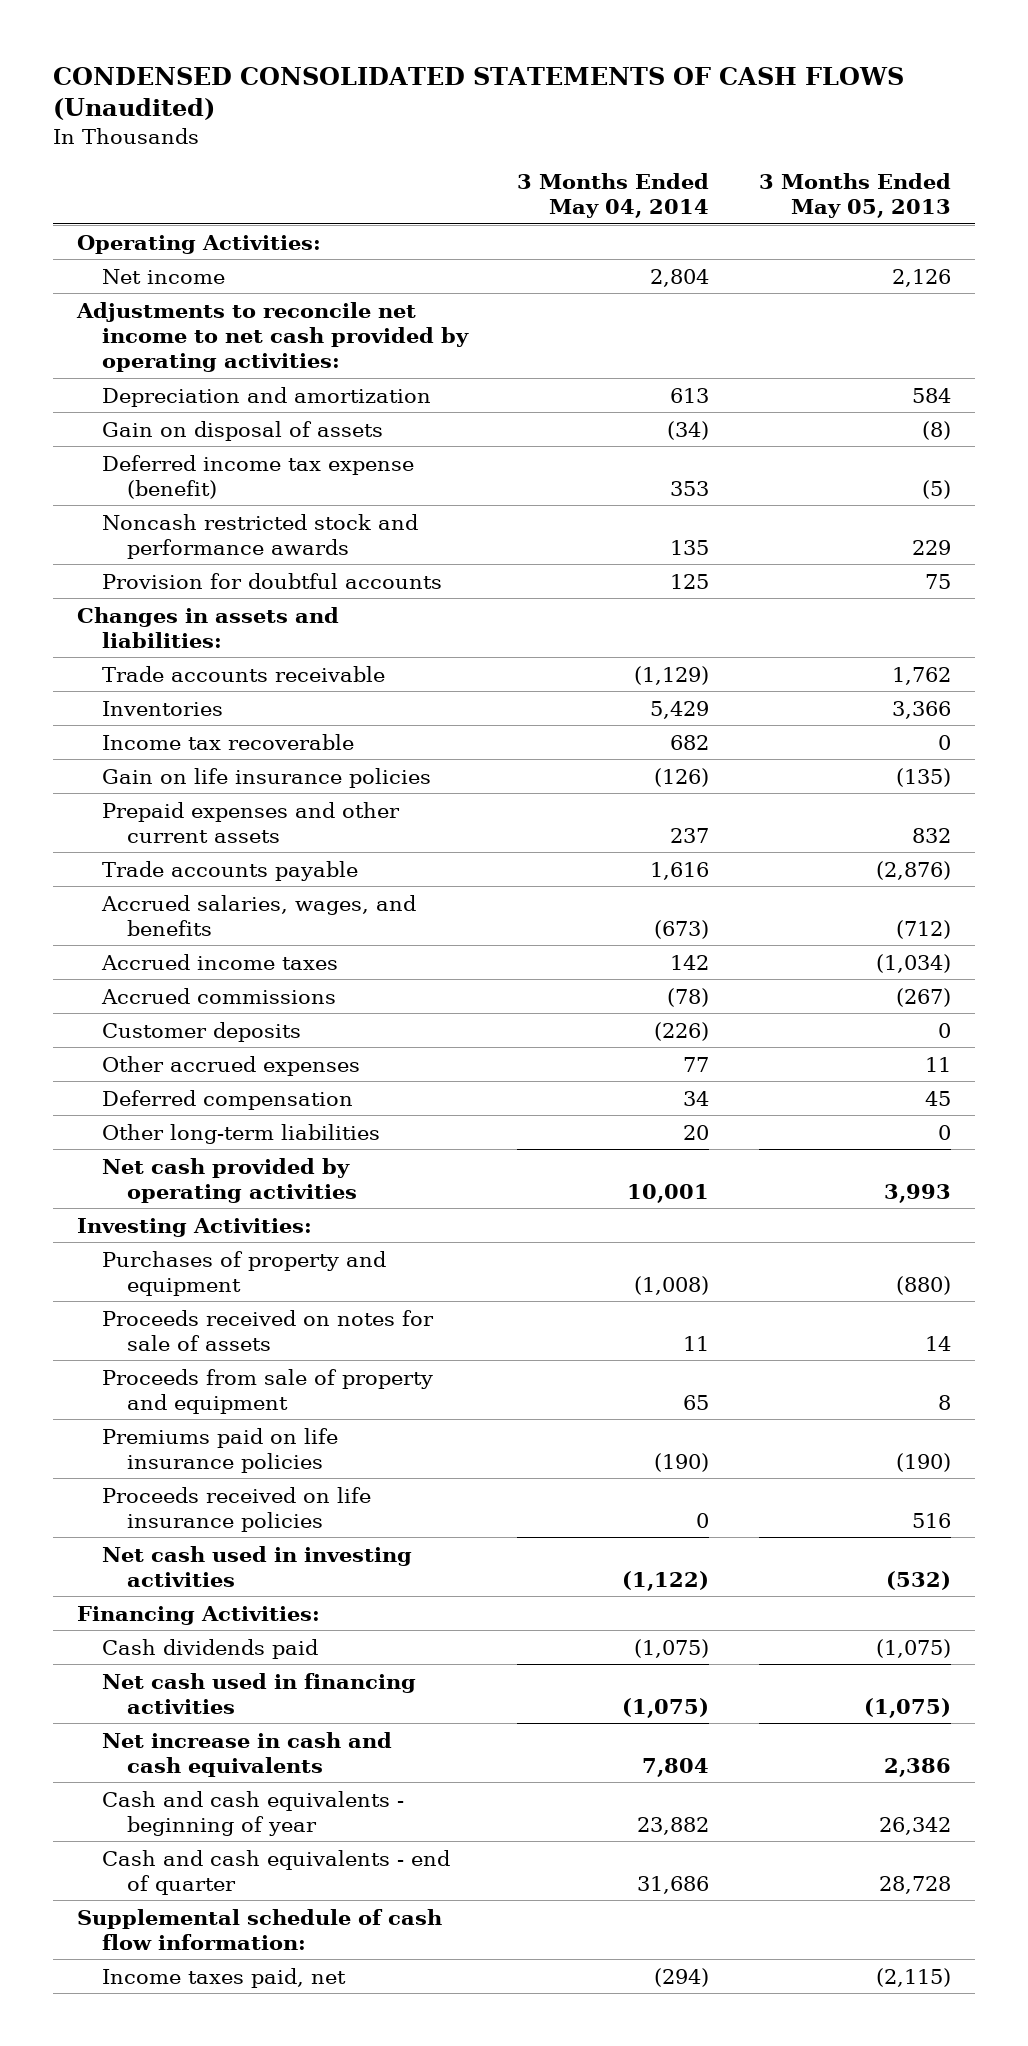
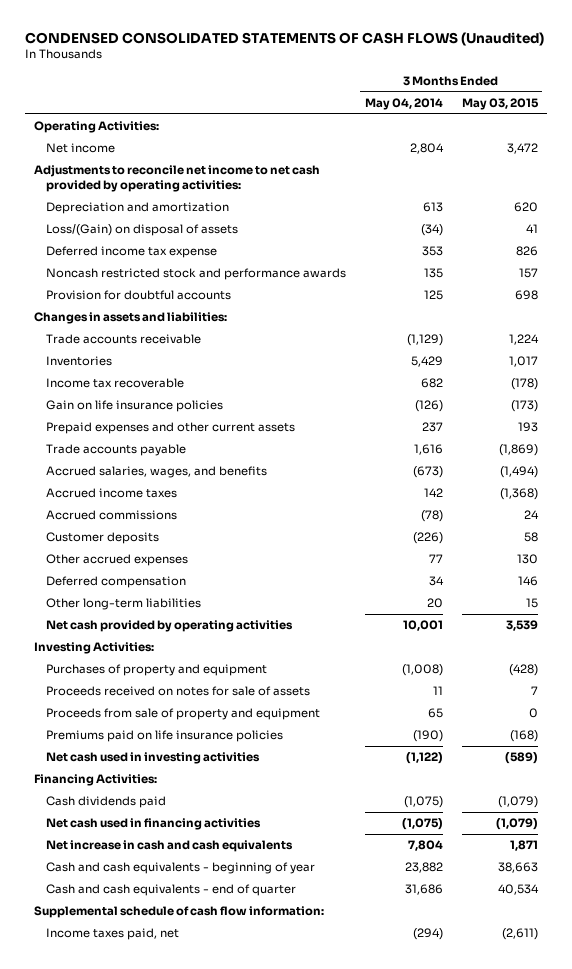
[758,173,951,219] 3 Months Ended May 05, 2013 -> none
none -> [461,98,539,111] May 03, 2015
[102,420,384,441] Gain on disposal of assets -> [46,224,239,237] Loss/(Gain) on disposal of assets
[102,454,415,499] Deferred income tax expense (benefit) -> [46,246,218,259] Deferred income tax expense
[102,1486,372,1532] Proceeds received on life insurance policies -> none

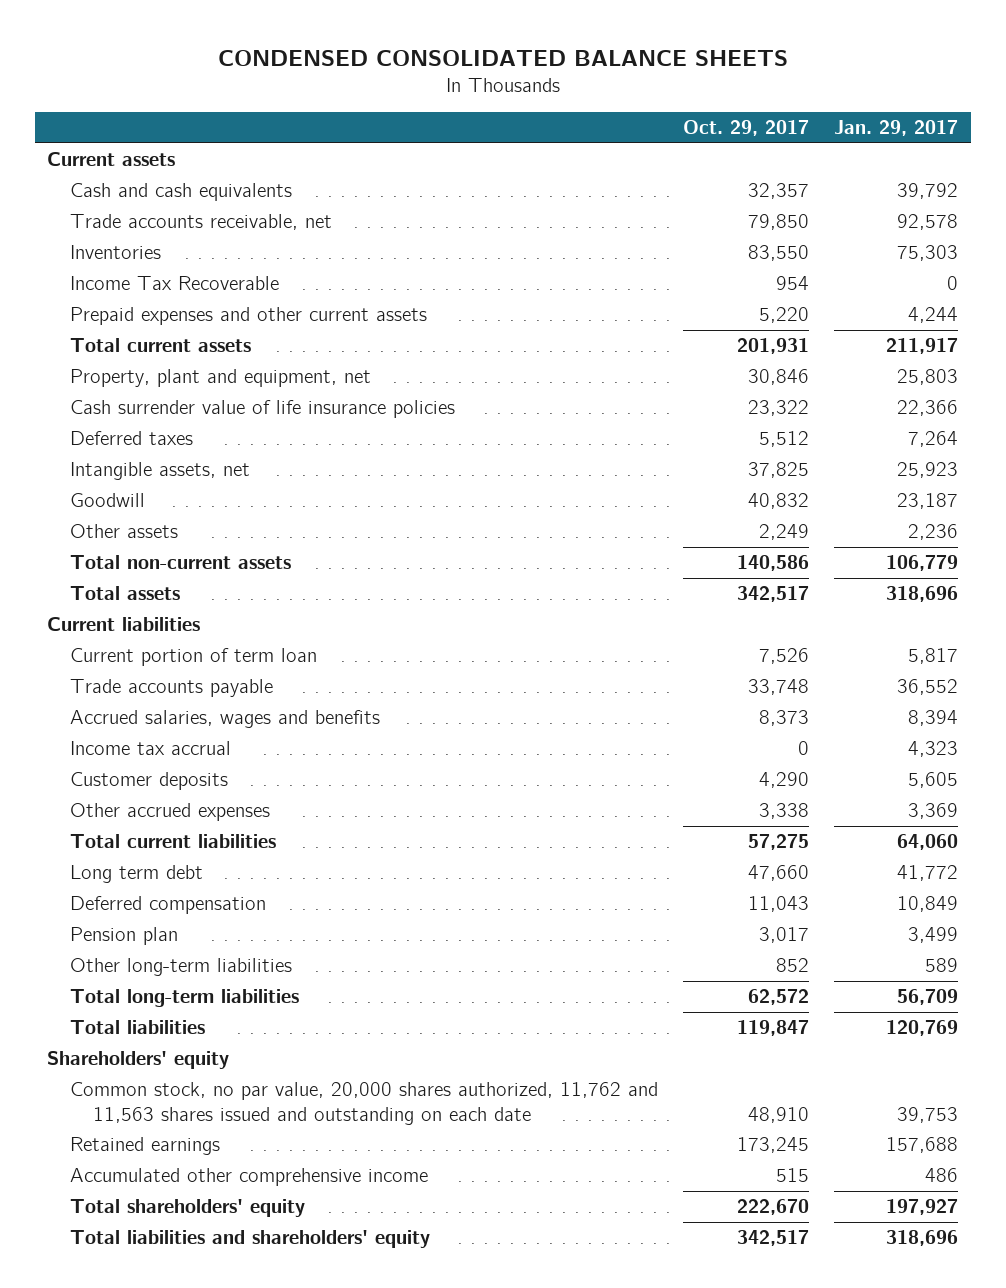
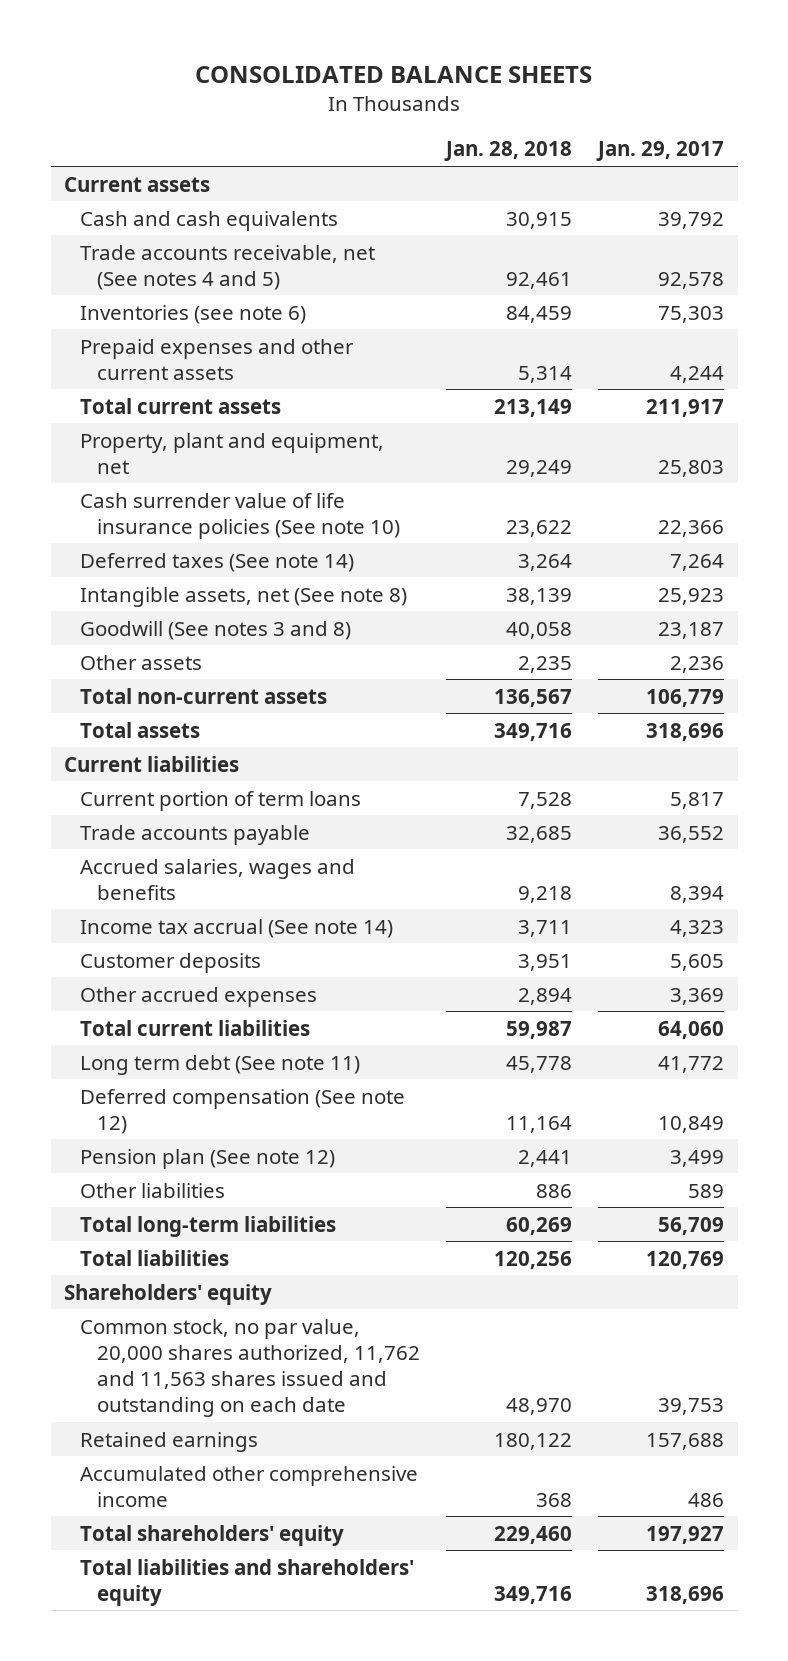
[217,49,788,66] CONDENSED CONSOLIDATED BALANCE SHEETS -> [195,66,593,84] CONSOLIDATED BALANCE SHEETS
[683,120,810,137] Oct. 29, 2017 -> none
none -> [444,141,573,162] Jan. 28, 2018
[70,276,280,291] Income Tax Recoverable -> none
[70,214,333,231] Trade accounts receivable, net -> [80,244,376,290] Trade accounts receivable, net (See notes 4 and 5)
[70,245,162,260] Inventories -> [80,304,307,324] Inventories (see note 6)
[70,400,456,419] Cash surrender value of life insurance policies -> [80,492,400,539] Cash surrender value of life insurance policies (See note 10)
[70,431,194,446] Deferred taxes -> [80,552,355,572] Deferred taxes (See note 14)
[70,462,251,481] Intangible assets, net -> [80,586,408,607] Intangible assets, net (See note 8)
[70,493,146,508] Goodwill -> [80,620,352,640] Goodwill (See notes 3 and 8)
[70,648,318,667] Current portion of term loan -> [80,790,362,811] Current portion of term loans
[70,741,232,756] Income tax accrual -> [80,918,394,938] Income tax accrual (See note 14)
[70,865,204,884] Long term debt -> [80,1054,361,1075] Long term debt (See note 11)
[70,896,267,915] Deferred compensation -> [80,1088,406,1134] Deferred compensation (See note 12)
[70,927,179,946] Pension plan -> [80,1148,336,1169] Pension plan (See note 12)
[70,958,293,977] Other long-term liabilities -> [80,1182,226,1198] Other liabilities

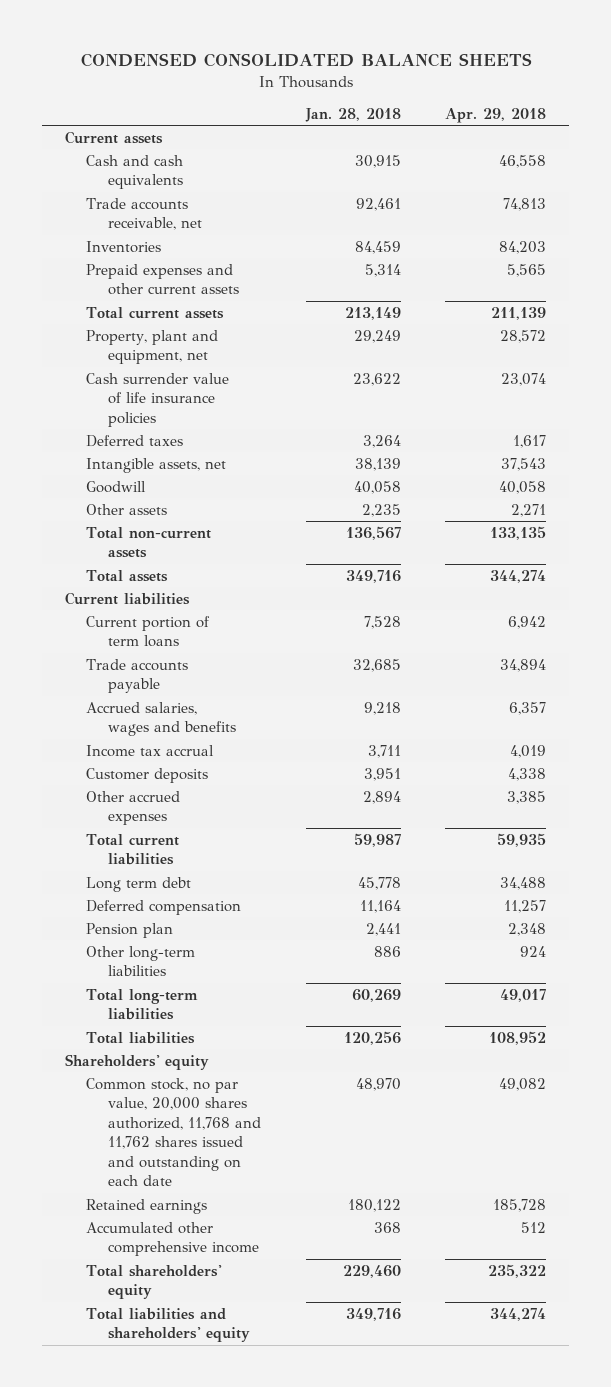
[195,66,593,84] CONSOLIDATED BALANCE SHEETS -> [80,53,532,68] CONDENSED CONSOLIDATED BALANCE SHEETS
[596,141,725,162] Jan. 29, 2017 -> none
none -> [445,107,547,123] Apr. 29, 2018
[80,244,376,290] Trade accounts receivable, net (See notes 4 and 5) -> [86,197,203,231] Trade accounts receivable, net
[80,304,307,324] Inventories (see note 6) -> [86,240,162,253] Inventories
[80,492,400,539] Cash surrender value of life insurance policies (See note 10) -> [86,372,230,427] Cash surrender value of life insurance policies
[80,552,355,572] Deferred taxes (See note 14) -> [86,434,184,447] Deferred taxes
[80,586,408,607] Intangible assets, net (See note 8) -> [86,457,227,473] Intangible assets, net
[80,620,352,640] Goodwill (See notes 3 and 8) -> [86,480,147,493] Goodwill
[80,918,394,938] Income tax accrual (See note 14) -> [86,744,215,757] Income tax accrual
[80,1054,361,1075] Long term debt (See note 11) -> [86,876,192,892] Long term debt
[80,1088,406,1134] Deferred compensation (See note 12) -> [86,899,242,915] Deferred compensation
[80,1148,336,1169] Pension plan (See note 12) -> [86,922,174,938] Pension plan
[80,1182,226,1198] Other liabilities -> [86,945,196,977] Other long-term liabilities
[80,1318,420,1418] Common stock, no par value, 20,000 shares authorized, 11,762 and 11,563 shares issued and outstanding on each date -> [86,1077,262,1187] Common stock, no par value, 20,000 shares authorized, 11,768 and 11,762 shares issued and outstanding on each date

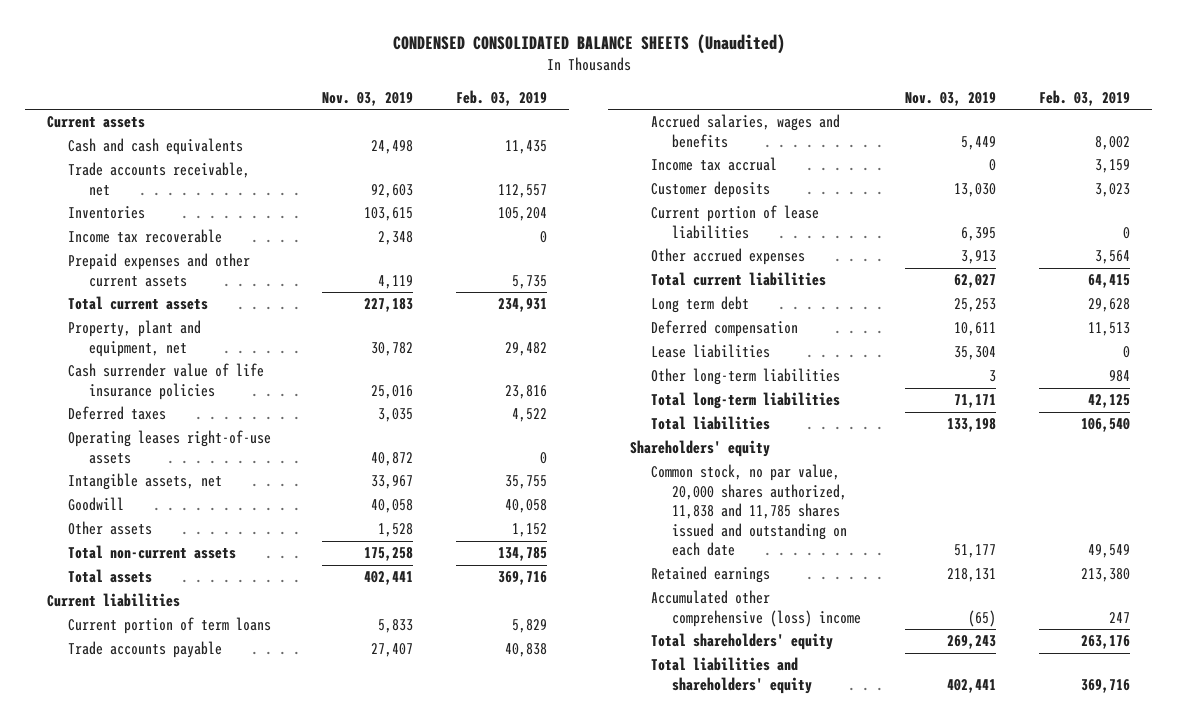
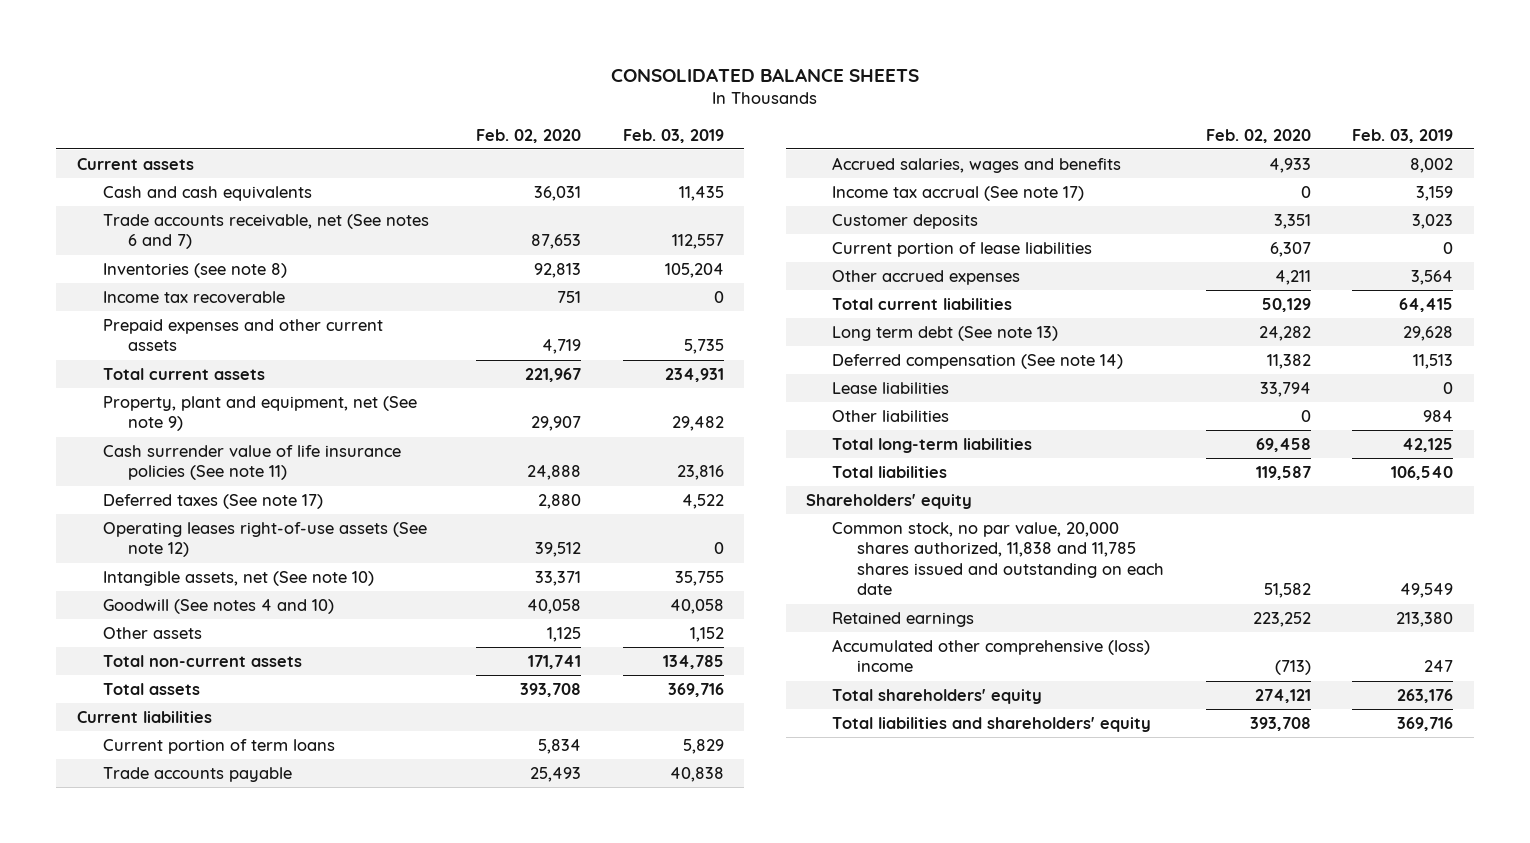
[392,34,785,55] CONDENSED CONSOLIDATED BALANCE SHEETS (Unaudited) -> [611,68,920,83] CONSOLIDATED BALANCE SHEETS
[321,91,413,106] Nov. 03, 2019 -> none
none -> [476,128,582,143] Feb. 02, 2020
[67,162,250,196] Trade accounts receivable, net -> [102,213,429,250] Trade accounts receivable, net (See notes 6 and 7)
[67,206,145,220] Inventories -> [102,262,287,278] Inventories (see note 8)
[67,320,201,357] Property, plant and equipment, net -> [102,395,417,432] Property, plant and equipment, net (See note 9)
[67,363,264,400] Cash surrender value of life insurance policies -> [102,444,401,481] Cash surrender value of life insurance policies (See note 11)
[67,406,166,421] Deferred taxes -> [102,493,323,509] Deferred taxes (See note 17)
[67,430,271,464] Operating leases right-of-use assets -> [102,521,427,558] Operating leases right-of-use assets (See note 12)
[67,473,222,491] Intangible assets, net -> [102,570,374,586] Intangible assets, net (See note 10)
[67,497,124,512] Goodwill -> [102,598,334,614] Goodwill (See notes 4 and 10)
[650,157,777,172] Income tax accrual -> [831,185,1084,201] Income tax accrual (See note 17)
[650,296,749,314] Long term debt -> [831,325,1058,341] Long term debt (See note 13)
[650,320,798,338] Deferred compensation -> [831,353,1123,369] Deferred compensation (See note 14)
[650,368,840,386] Other long-term liabilities -> [831,409,949,422] Other liabilities

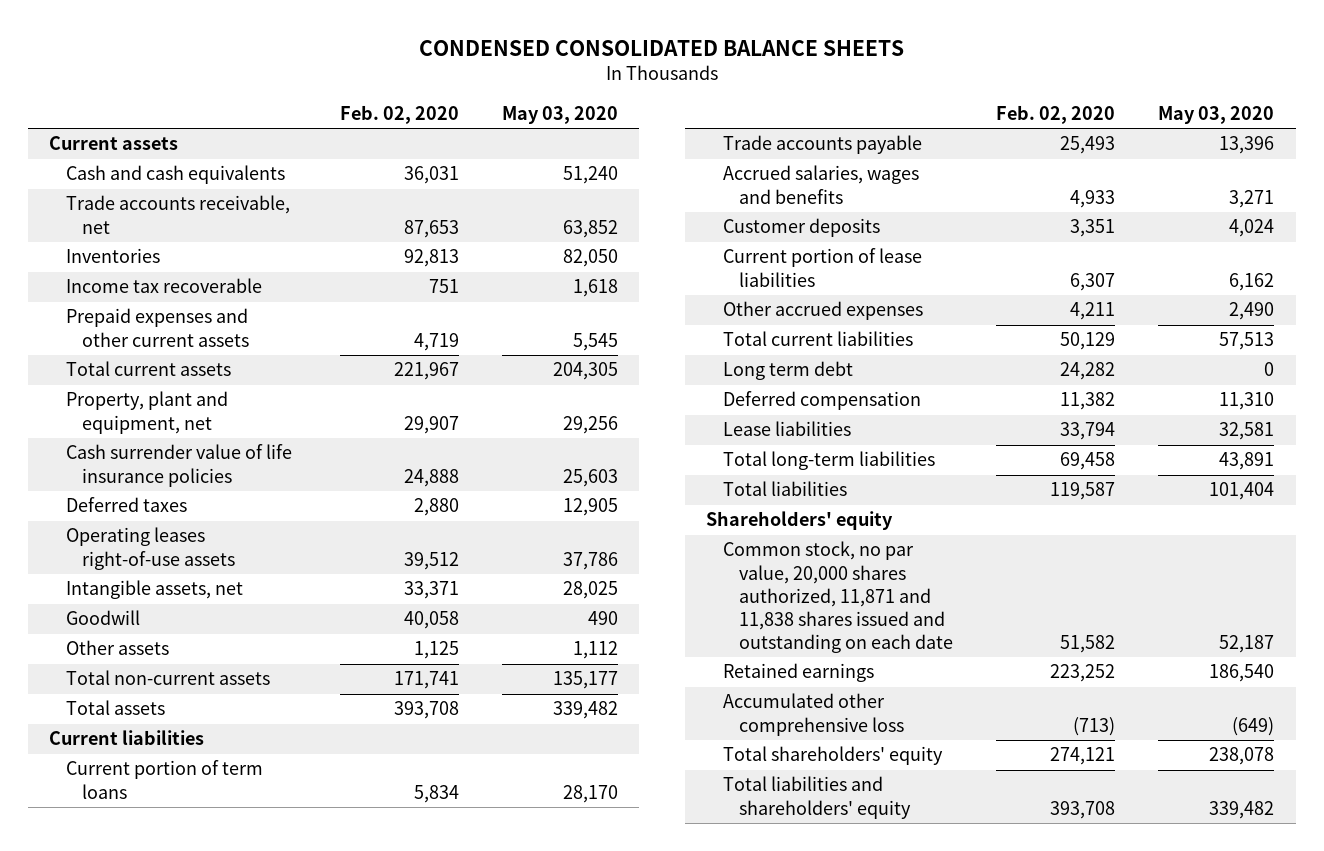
[611,68,920,83] CONSOLIDATED BALANCE SHEETS -> [418,39,904,56] CONDENSED CONSOLIDATED BALANCE SHEETS
[622,128,724,143] Feb. 03, 2019 -> none
none -> [501,105,618,124] May 03, 2020
[102,213,429,250] Trade accounts receivable, net (See notes 6 and 7) -> [65,195,290,234] Trade accounts receivable, net
[102,262,287,278] Inventories (see note 8) -> [65,248,160,264] Inventories
[102,395,417,432] Property, plant and equipment, net (See note 9) -> [65,391,228,434] Property, plant and equipment, net
[102,444,401,481] Cash surrender value of life insurance policies (See note 11) -> [65,444,292,487] Cash surrender value of life insurance policies
[102,493,323,509] Deferred taxes (See note 17) -> [65,497,187,513] Deferred taxes
[102,521,427,558] Operating leases right-of-use assets (See note 12) -> [65,527,236,570] Operating leases right-of-use assets
[102,570,374,586] Intangible assets, net (See note 10) -> [65,580,243,600] Intangible assets, net
[102,598,334,614] Goodwill (See notes 4 and 10) -> [65,610,140,626] Goodwill
[831,185,1084,201] Income tax accrual (See note 17) -> none
[831,325,1058,341] Long term debt (See note 13) -> [722,361,853,381] Long term debt
[831,353,1123,369] Deferred compensation (See note 14) -> [722,391,921,411] Deferred compensation
[831,409,949,422] Other liabilities -> none
[831,521,1165,596] Common stock, no par value, 20,000 shares authorized, 11,838 and 11,785 shares issued and outstanding on each date -> [722,541,954,654] Common stock, no par value, 20,000 shares authorized, 11,871 and 11,838 shares issued and outstanding on each date
[831,638,1150,673] Accumulated other comprehensive (loss) income -> [722,693,905,736] Accumulated other comprehensive loss

